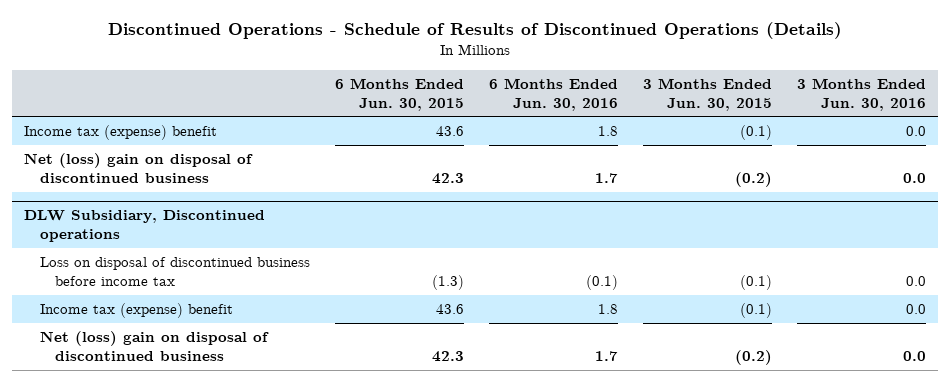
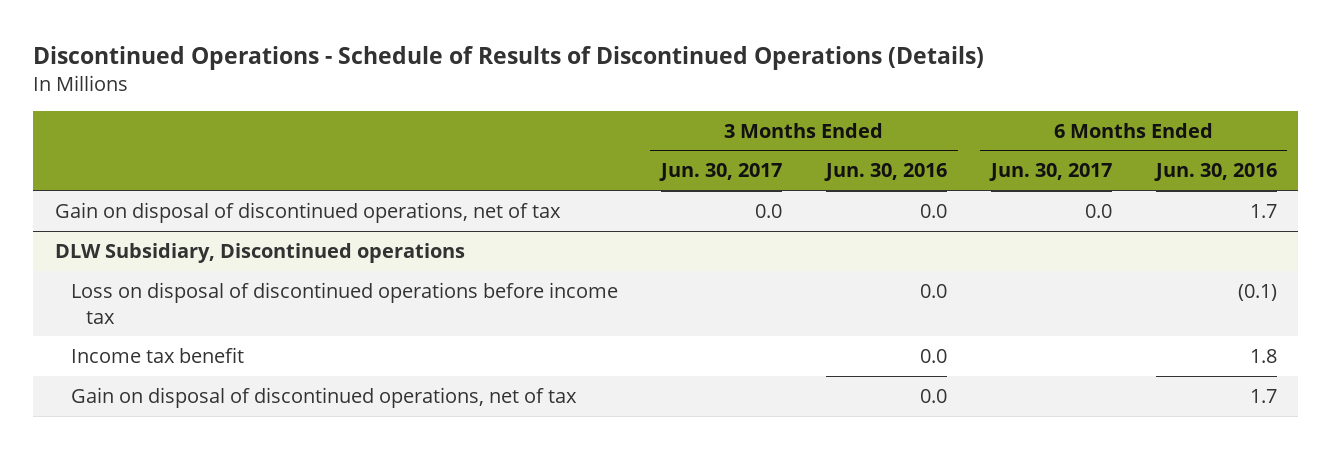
[334,77,464,111] 6 Months Ended Jun. 30, 2015 -> none
[642,77,772,111] 3 Months Ended Jun. 30, 2015 -> none
none -> [659,163,783,182] Jun. 30, 2017
none -> [988,163,1112,182] Jun. 30, 2017
[24,125,218,141] Income tax (expense) benefit -> none
[24,153,254,183] Net (loss) gain on disposal of discontinued business -> [55,201,562,223] Gain on disposal of discontinued operations, net of tax
[39,257,310,286] Loss on disposal of discontinued business before income tax -> [70,281,618,324] Loss on disposal of discontinued operations before income tax
[39,303,233,319] Income tax (expense) benefit -> [70,346,244,363] Income tax benefit
[39,331,269,361] Net (loss) gain on disposal of discontinued business -> [70,386,577,408] Gain on disposal of discontinued operations, net of tax

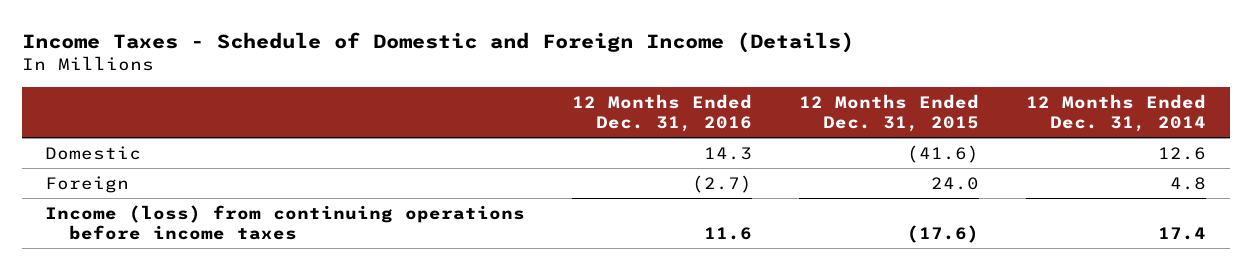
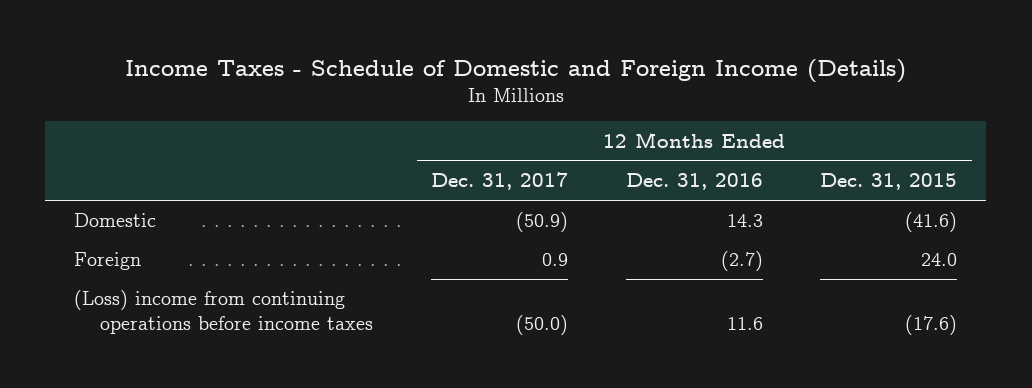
[1026,93,1207,132] 12 Months Ended Dec. 31, 2014 -> none
none -> [431,172,569,191] Dec. 31, 2017
[45,204,526,241] Income (loss) from continuing operations before income taxes -> [74,290,374,334] (Loss) income from continuing operations before income taxes

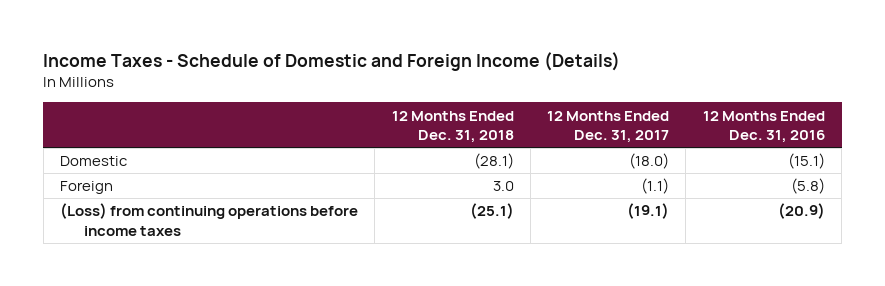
[820,173,958,191] Dec. 31, 2015 -> none
none -> [391,110,514,144] 12 Months Ended Dec. 31, 2018
[516,212,569,233] (50.9) -> [629,153,670,170] (18.0)
[726,214,763,228] 14.3 -> [787,153,825,170] (15.1)
[542,253,569,267] 0.9 -> [641,178,670,195] (1.1)
[720,251,763,272] (2.7) -> [790,178,825,195] (5.8)
[74,290,374,334] (Loss) income from continuing operations before income taxes -> [59,203,358,236] (Loss) from continuing operations before income taxes
[516,314,569,335] (50.0) -> [627,203,670,220] (19.1)
[726,316,763,330] 11.6 -> [777,203,825,220] (20.9)

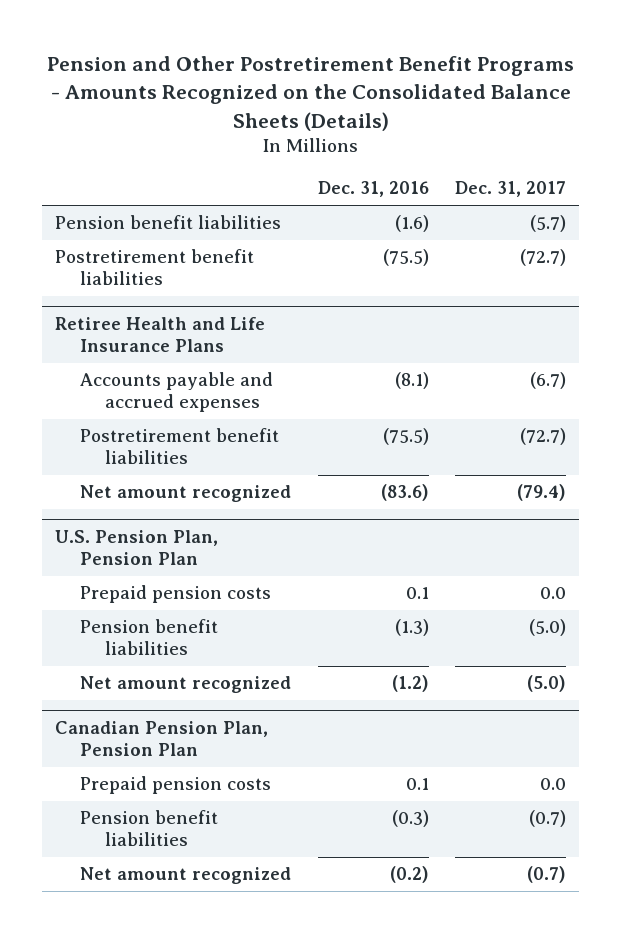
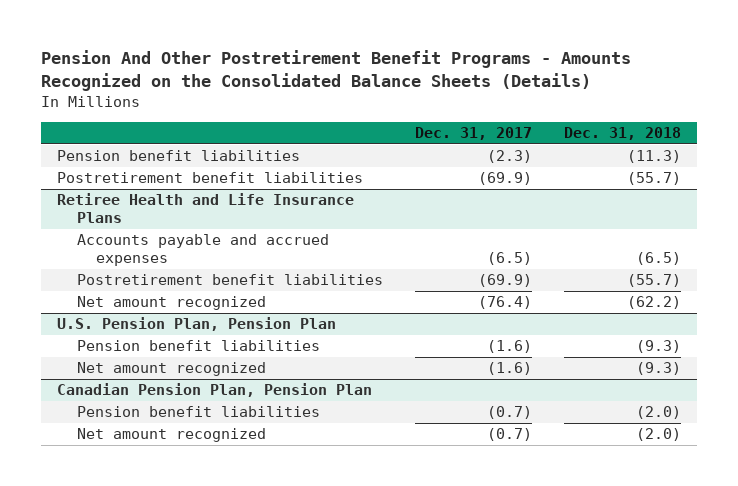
[46,55,574,131] Pension and Other Postretirement Benefit Programs - Amounts Recognized on the Consolidated Balance Sheets (Details) -> [41,50,632,92] Pension And Other Postretirement Benefit Programs - Amounts Recognized on the Consolidated Balance Sheets (Details)
[317,181,429,198] Dec. 31, 2016 -> none
none -> [563,127,681,141] Dec. 31, 2018
[530,215,567,233] (5.7) -> [486,150,532,164] (2.3)
[520,249,567,267] (72.7) -> [477,172,532,186] (69.9)
[530,372,567,390] (6.7) -> [486,251,532,265] (6.5)
[520,428,567,446] (72.7) -> [477,274,532,288] (69.9)
[517,484,567,502] (79.4) -> [477,296,532,310] (76.4)
[80,585,272,604] Prepaid pension costs -> none
[529,619,567,637] (5.0) -> [486,340,532,354] (1.6)
[527,675,567,693] (5.0) -> [486,362,532,376] (1.6)
[80,776,272,795] Prepaid pension costs -> none

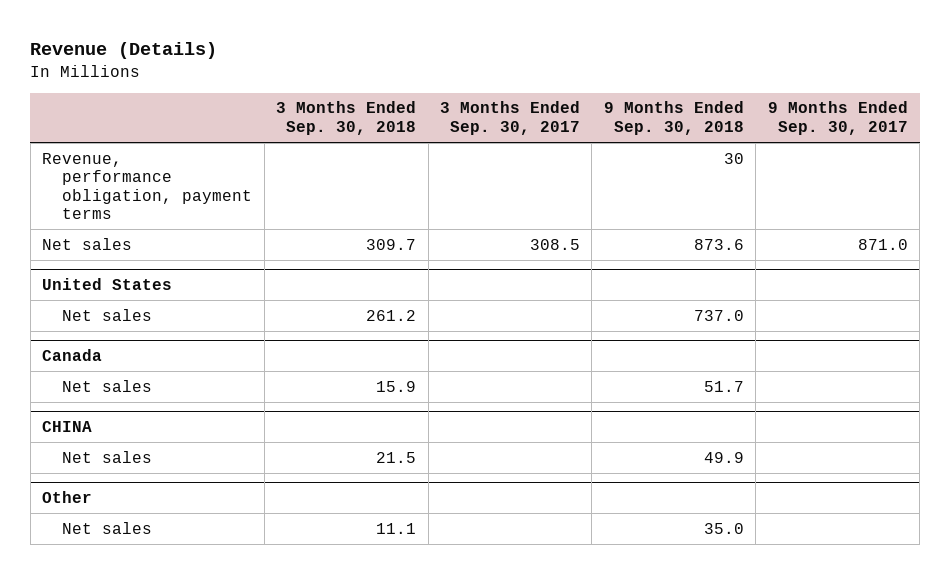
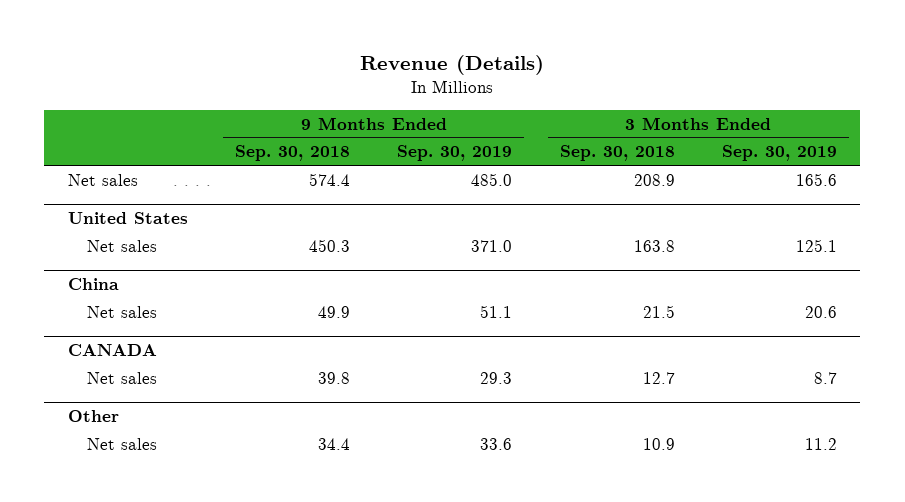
[440,101,581,135] 3 Months Ended Sep. 30, 2017 -> none
[767,101,908,135] 9 Months Ended Sep. 30, 2017 -> none
none -> [397,145,513,162] Sep. 30, 2019
none -> [721,145,837,162] Sep. 30, 2019
[42,152,253,220] Revenue, performance obligation, payment terms -> none
[366,238,417,250] 309.7 -> [633,173,675,186] 208.9
[693,238,744,250] 873.6 -> [309,172,351,186] 574.4
[42,348,103,361] Canada -> none
[62,379,153,392] Net sales -> none
[366,309,417,321] 261.2 -> [633,239,675,252] 163.8
[693,309,744,321] 737.0 -> [309,238,351,252] 450.3
[42,420,93,432] CHINA -> [67,277,119,290] China
none -> [67,343,157,356] CANADA
none -> [86,371,157,384] Net sales
[376,522,417,534] 11.1 -> [642,437,675,450] 10.9
[703,522,744,534] 35.0 -> [318,437,351,450] 34.4

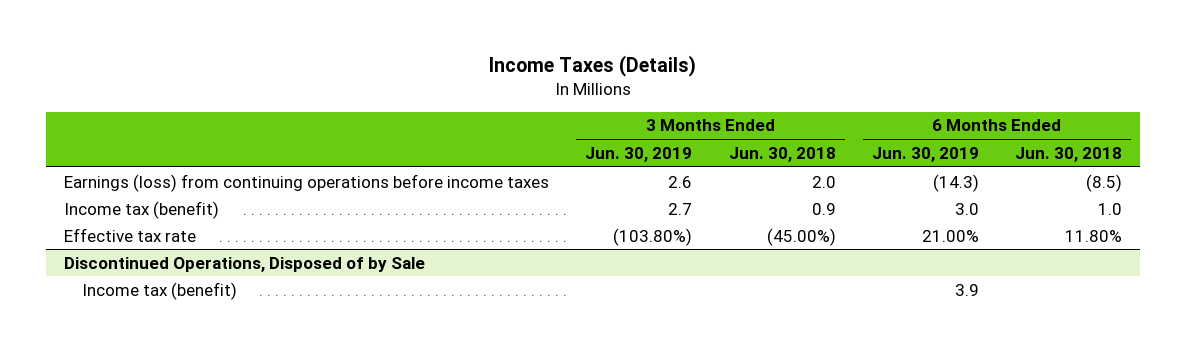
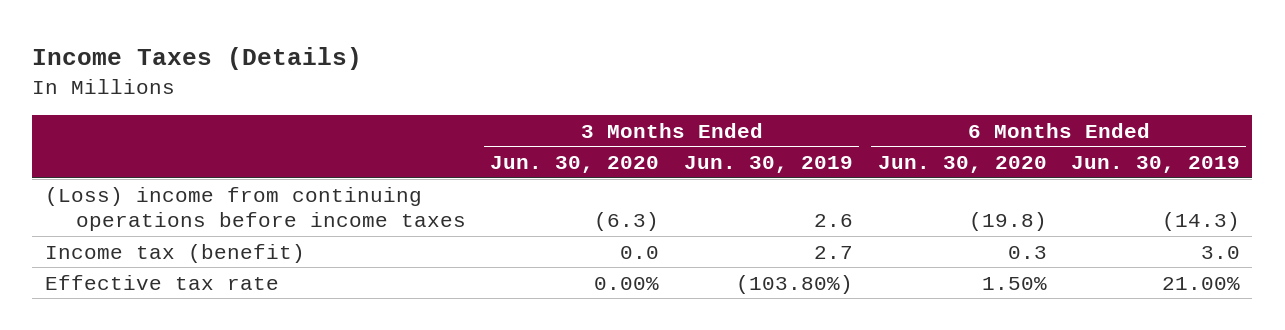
[728,146,836,162] Jun. 30, 2018 -> none
[1015,146,1123,162] Jun. 30, 2018 -> none
none -> [490,156,660,174] Jun. 30, 2020
none -> [877,156,1047,174] Jun. 30, 2020
[64,173,550,192] Earnings (loss) from continuing operations before income taxes -> [44,186,466,232] (Loss) income from continuing operations before income taxes
[64,256,426,272] Discontinued Operations, Disposed of by Sale -> none
[81,281,237,300] Income tax (benefit) -> none

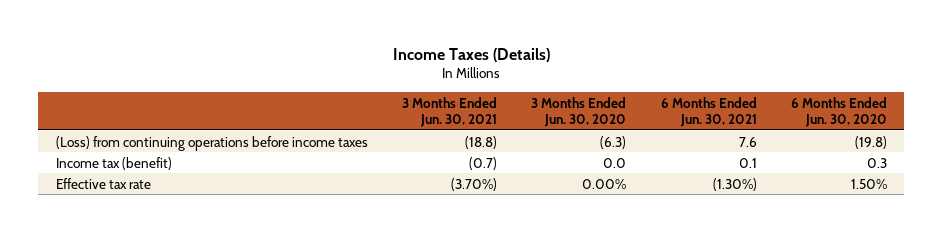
[683,156,853,174] Jun. 30, 2019 -> none
[1071,156,1241,174] Jun. 30, 2019 -> none
none -> [401,96,497,127] 3 Months Ended Jun. 30, 2021
none -> [660,96,757,127] 6 Months Ended Jun. 30, 2021
[44,186,466,232] (Loss) income from continuing operations before income taxes -> [55,135,368,151] (Loss) from continuing operations before income taxes

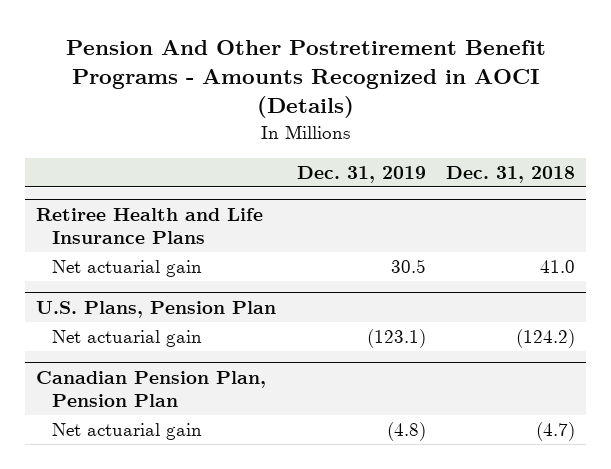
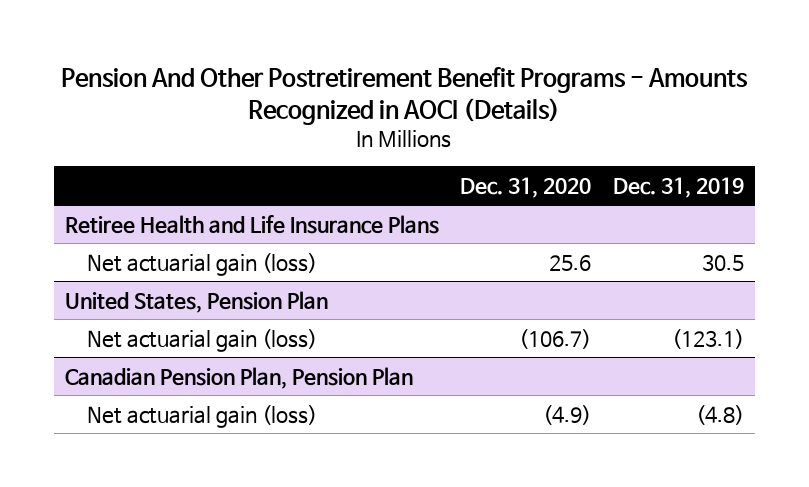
[446,165,576,183] Dec. 31, 2018 -> none
none -> [460,176,592,198] Dec. 31, 2020
[35,300,276,318] U.S. Plans, Pension Plan -> none
[51,260,202,278] Net actuarial gain -> [86,252,317,276] Net actuarial gain (loss)
none -> [64,290,328,313] United States, Pension Plan
[51,330,202,348] Net actuarial gain -> [86,328,317,352] Net actuarial gain (loss)
[51,423,202,441] Net actuarial gain -> [86,404,317,428] Net actuarial gain (loss)

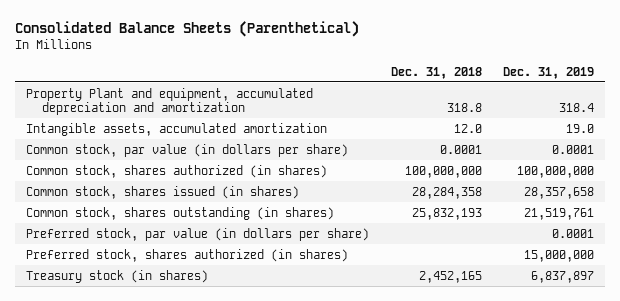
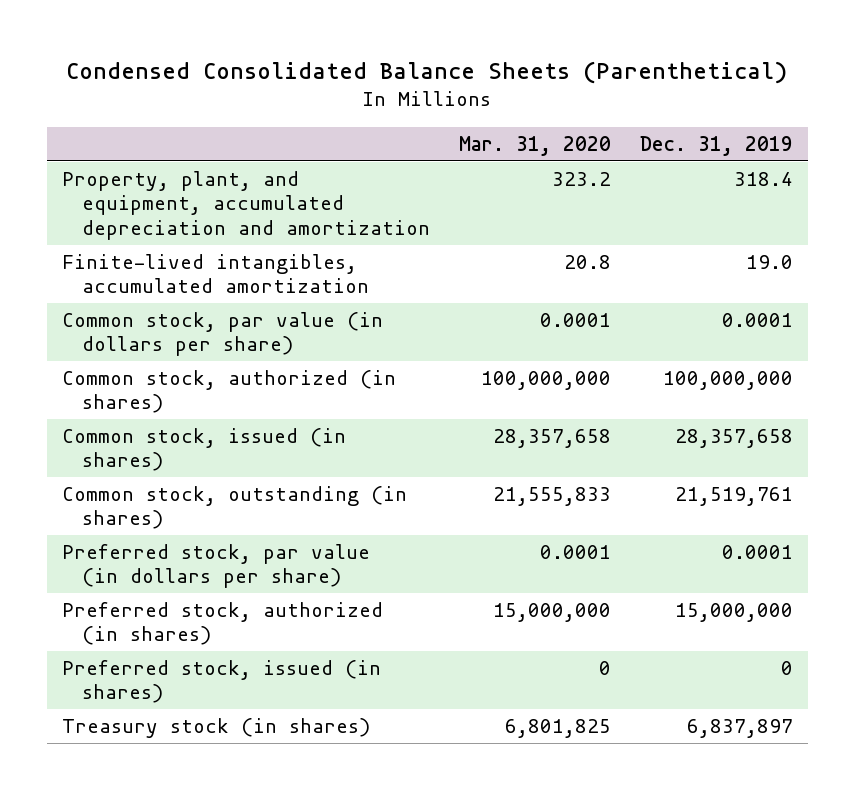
[14,21,359,38] Consolidated Balance Sheets (Parenthetical) -> [66,60,788,84] Condensed Consolidated Balance Sheets (Parenthetical)
[390,66,482,79] Dec. 31, 2018 -> none
none -> [459,135,612,156] Mar. 31, 2020
[25,87,313,116] Property Plant and equipment, accumulated depreciation and amortization -> [61,170,431,241] Property, plant, and equipment, accumulated depreciation and amortization
[25,122,327,136] Intangible assets, accumulated amortization -> [61,253,370,294] Finite-lived intangibles, accumulated amortization
[25,164,327,178] Common stock, shares authorized (in shares) -> [61,369,396,414] Common stock, authorized (in shares)
[25,185,299,199] Common stock, shares issued (in shares) -> [61,427,346,472] Common stock, issued (in shares)
[25,206,334,220] Common stock, shares outstanding (in shares) -> [61,485,407,530] Common stock, outstanding (in shares)
[25,248,348,262] Preferred stock, shares authorized (in shares) -> [61,601,383,646] Preferred stock, authorized (in shares)
none -> [61,659,381,704] Preferred stock, issued (in shares)

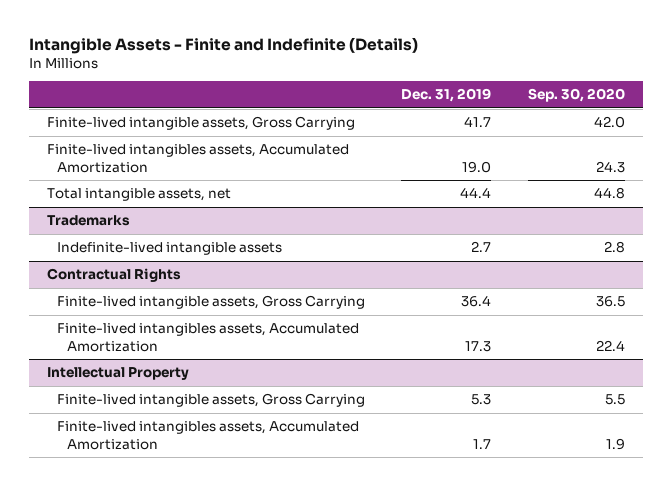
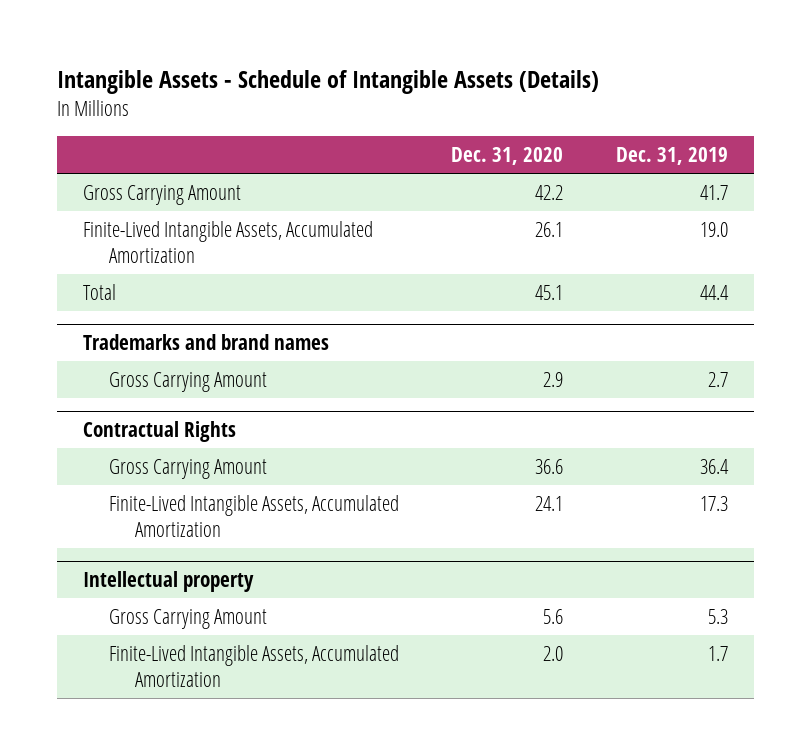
[28,36,418,54] Intangible Assets - Finite and Indefinite (Details) -> [56,70,599,95] Intangible Assets - Schedule of Intangible Assets (Details)
[527,88,625,103] Sep. 30, 2020 -> none
none -> [451,147,564,166] Dec. 31, 2020
[46,215,130,227] Trademarks -> none
[46,116,355,131] Finite-lived intangible assets, Gross Carrying -> [83,184,242,205] Gross Carrying Amount
[46,144,349,173] Finite-lived intangibles assets, Accumulated Amortization -> [83,220,374,264] Finite-Lived Intangible Assets, Accumulated Amortization
[46,188,231,202] Total intangible assets, net -> [83,283,117,300] Total
none -> [83,333,330,350] Trademarks and brand names
[56,242,282,256] Indefinite-lived intangible assets -> [108,371,267,392] Gross Carrying Amount
[56,295,365,310] Finite-lived intangible assets, Gross Carrying -> [108,458,267,479] Gross Carrying Amount
[56,323,359,352] Finite-lived intangibles assets, Accumulated Amortization -> [108,494,399,538] Finite-Lived Intangible Assets, Accumulated Amortization
[46,367,189,381] Intellectual Property -> [83,570,255,592] Intellectual property
[56,393,365,408] Finite-lived intangible assets, Gross Carrying -> [108,608,267,629] Gross Carrying Amount
[56,421,359,450] Finite-lived intangibles assets, Accumulated Amortization -> [108,644,399,688] Finite-Lived Intangible Assets, Accumulated Amortization

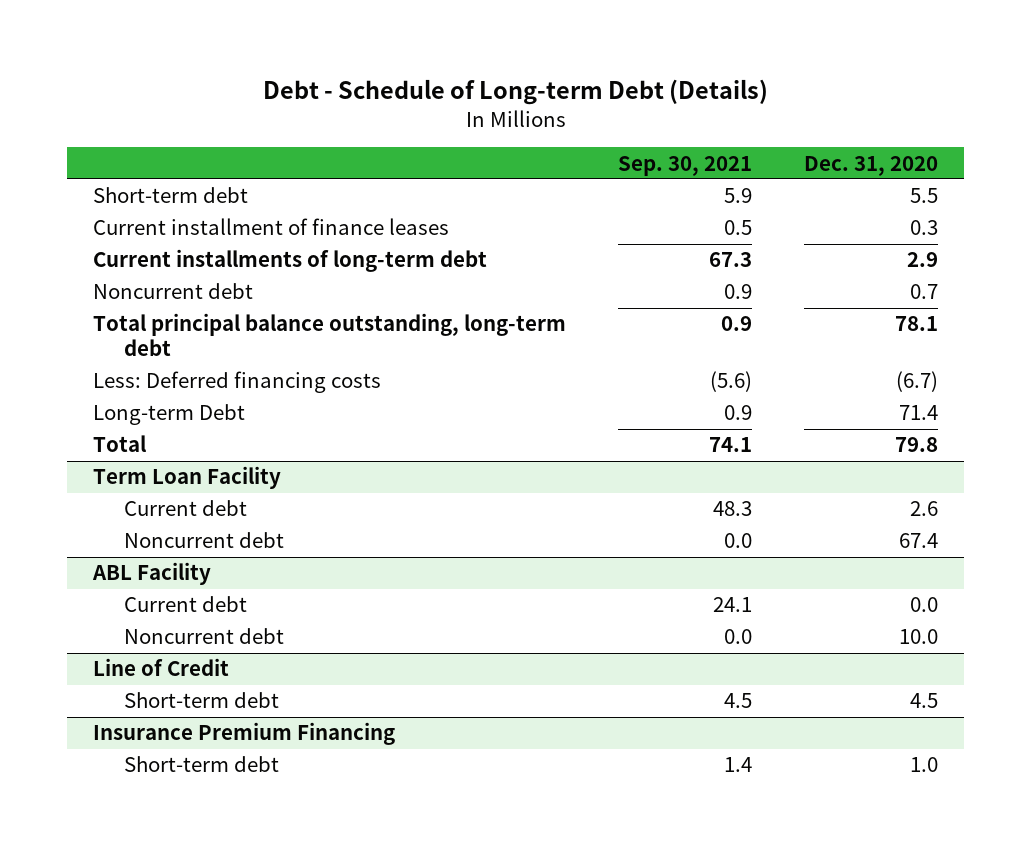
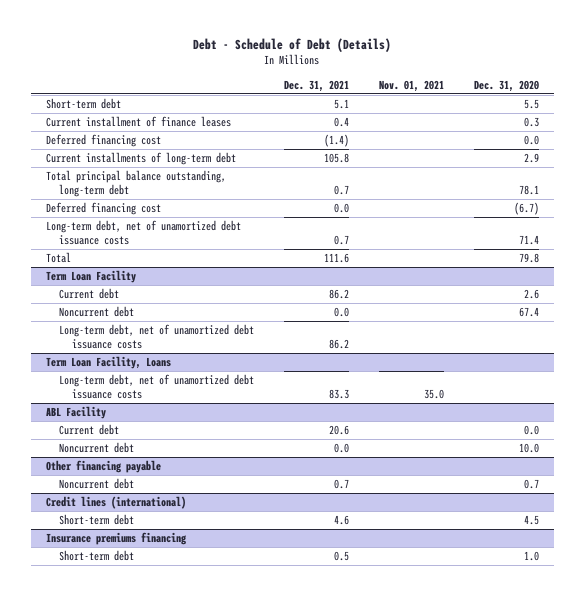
[262,79,768,106] Debt - Schedule of Long-term Debt (Details) -> [193,37,392,52] Debt - Schedule of Debt (Details)
[618,155,753,176] Sep. 30, 2021 -> none
none -> [284,79,350,92] Dec. 31, 2021
none -> [378,79,444,92] Nov. 01, 2021
none -> [46,134,162,148] Deferred financing cost
[93,283,254,300] Noncurrent debt -> none
[93,371,382,394] Less: Deferred financing costs -> [46,202,162,216] Deferred financing cost
[93,404,246,426] Long-term Debt -> [46,220,242,245] Long-term debt, net of unamortized debt issuance costs
none -> [59,324,255,349] Long-term debt, net of unamortized debt issuance costs
none -> [46,356,172,370] Term Loan Facility, Loans
none -> [59,374,255,399] Long-term debt, net of unamortized debt issuance costs
none -> [46,460,162,474] Other financing payable
none -> [59,478,135,490] Noncurrent debt
[93,658,230,677] Line of Credit -> [46,496,187,510] Credit lines (international)
[93,722,396,746] Insurance Premium Financing -> [46,532,188,546] Insurance premiums financing

